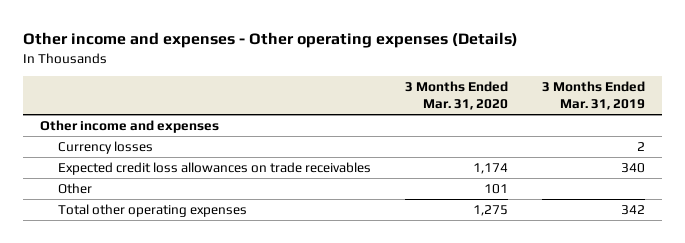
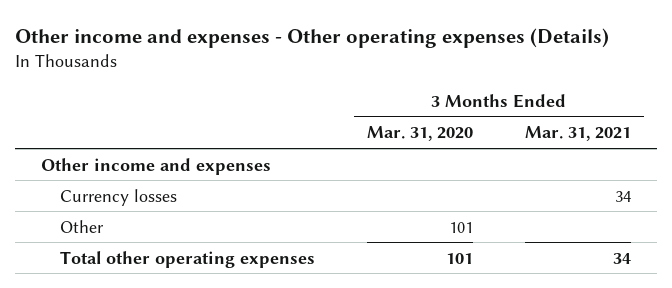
[542,81,646,111] 3 Months Ended Mar. 31, 2019 -> none
none -> [525,126,632,142] Mar. 31, 2021
[57,161,371,175] Expected credit loss allowances on trade receivables -> none
[472,204,508,216] 1,275 -> [446,252,474,264] 101

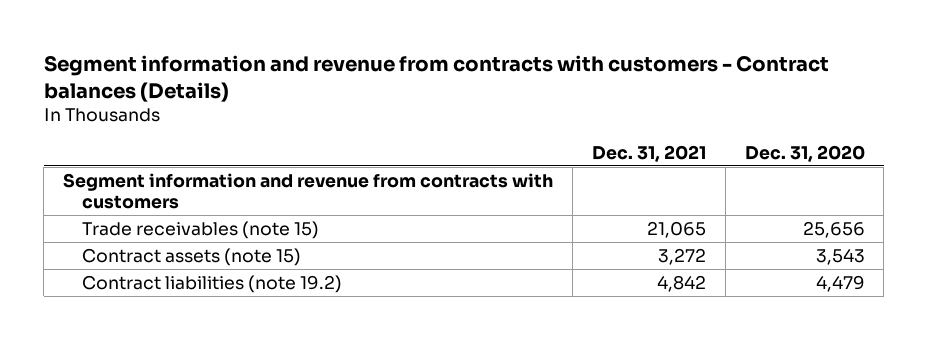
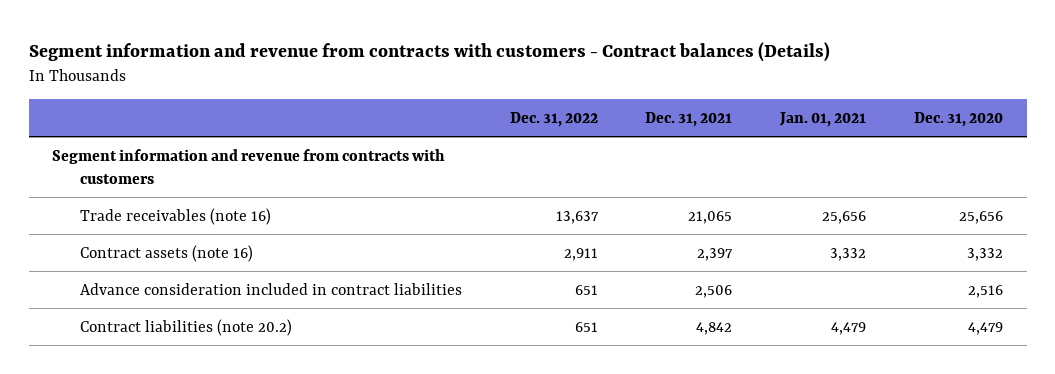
none -> [509,111,598,127] Dec. 31, 2022
none -> [779,111,867,127] Jan. 01, 2021
[82,220,320,239] Trade receivables (note 15) -> [80,207,272,225] Trade receivables (note 16)
[82,247,302,266] Contract assets (note 15) -> [80,244,254,262] Contract assets (note 16)
[657,247,706,265] 3,272 -> [697,247,734,261] 2,397
[815,247,865,265] 3,543 -> [966,247,1003,261] 3,332
none -> [80,282,463,295] Advance consideration included in contract liabilities
[82,274,343,293] Contract liabilities (note 19.2) -> [80,318,293,336] Contract liabilities (note 20.2)

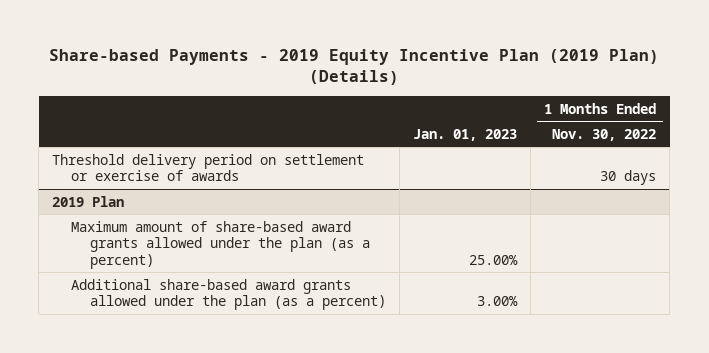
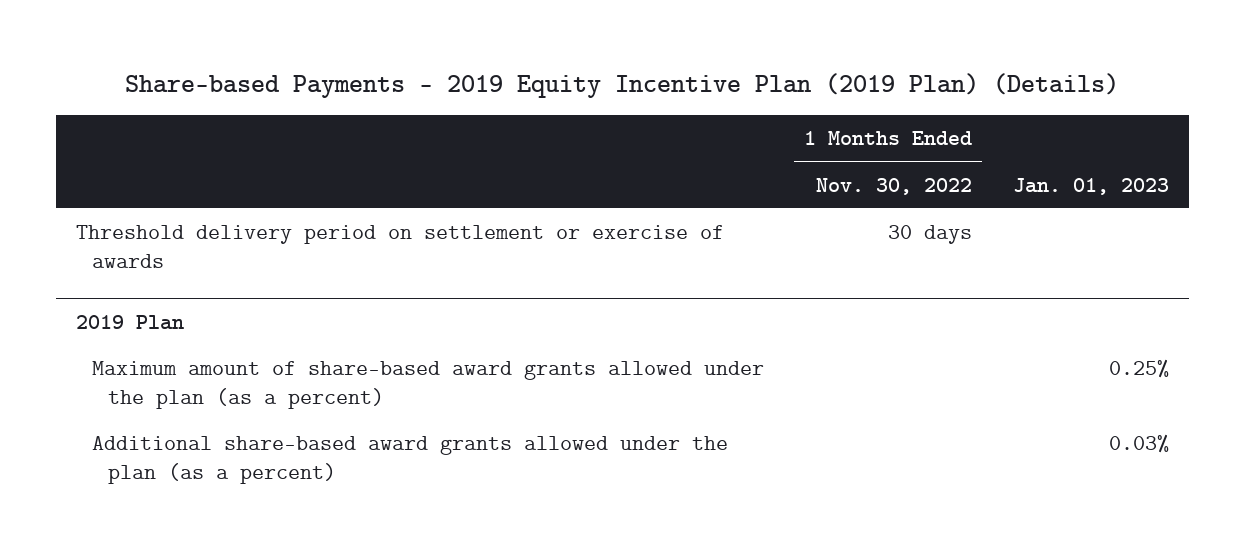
[469,254,519,265] 25.00% -> [1108,359,1169,379] 0.25%
[477,296,519,307] 3.00% -> [1108,434,1169,454] 0.03%

